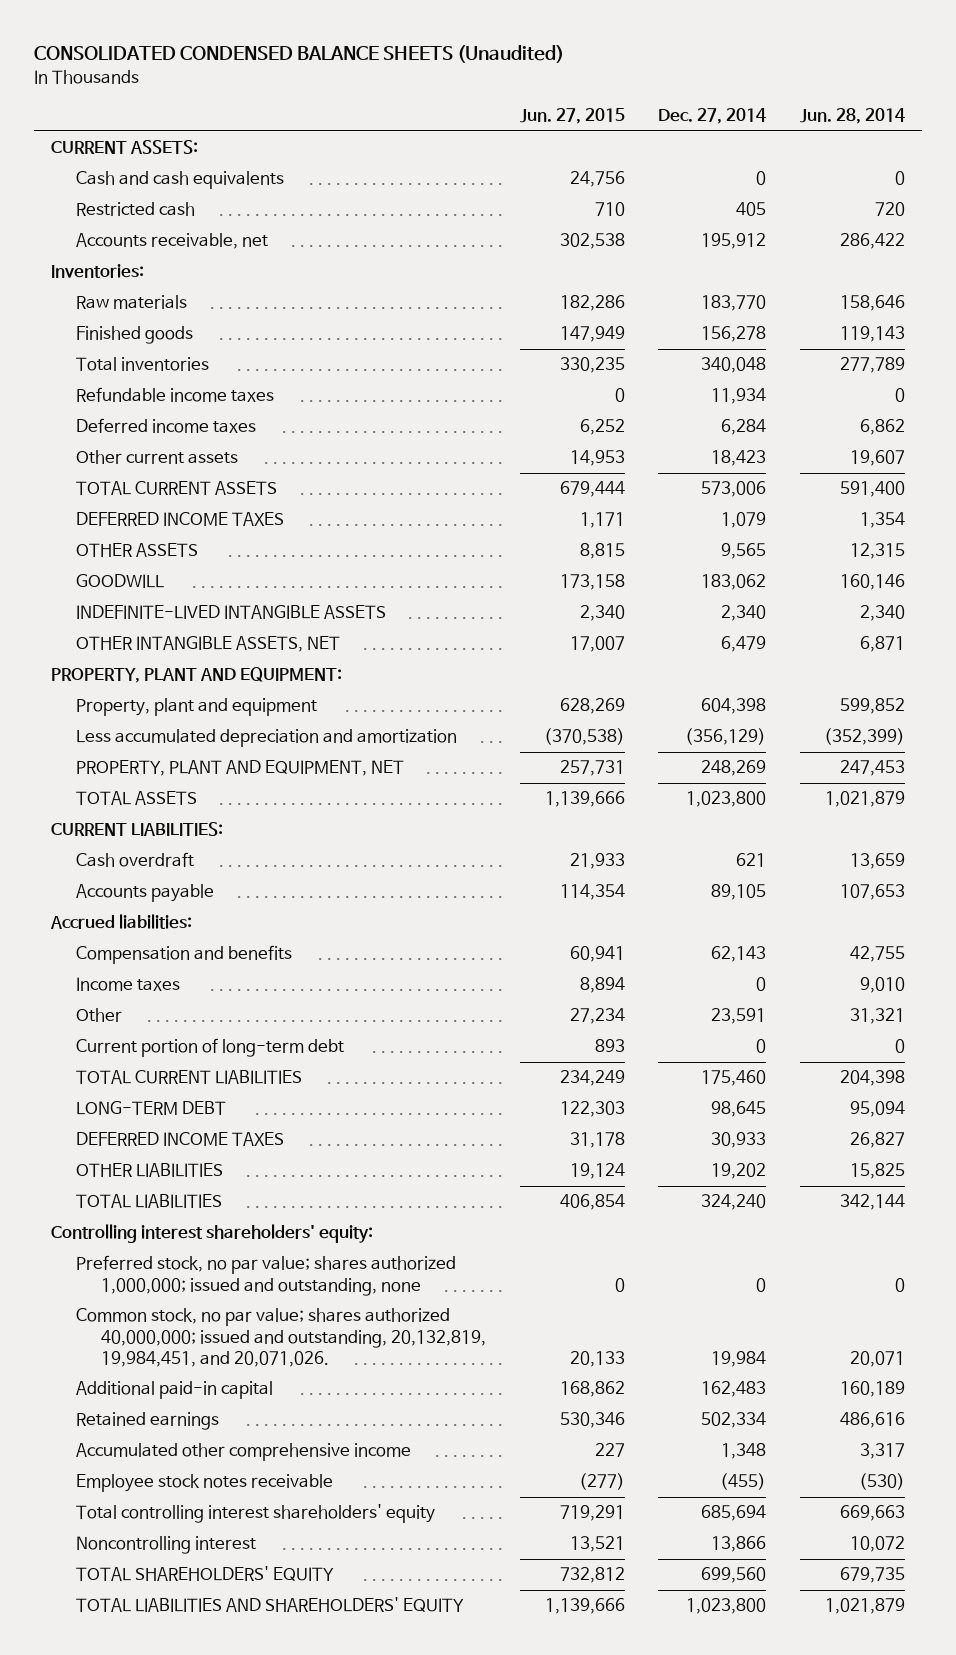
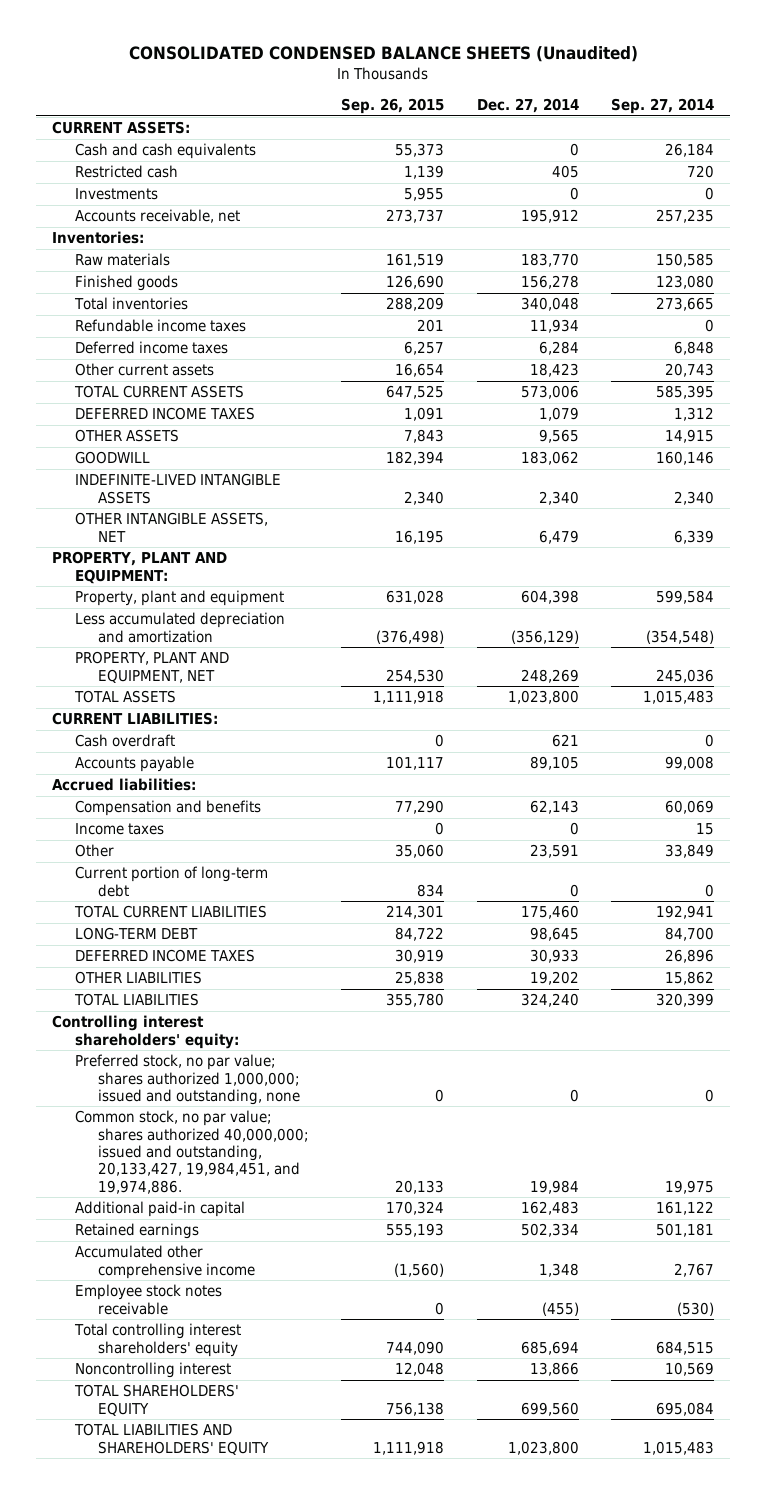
[519,108,625,125] Jun. 27, 2015 -> none
[799,108,905,125] Jun. 28, 2014 -> none
none -> [341,98,445,115] Sep. 26, 2015
none -> [610,98,714,115] Sep. 27, 2014
none -> [75,188,159,201] Investments
[76,1308,487,1367] Common stock, no par value; shares authorized 40,000,000; issued and outstanding, 20,132,819, 19,984,451, and 20,071,026. -> [75,1110,309,1194] Common stock, no par value; shares authorized 40,000,000; issued and outstanding, 20,133,427, 19,984,451, and 19,974,886.

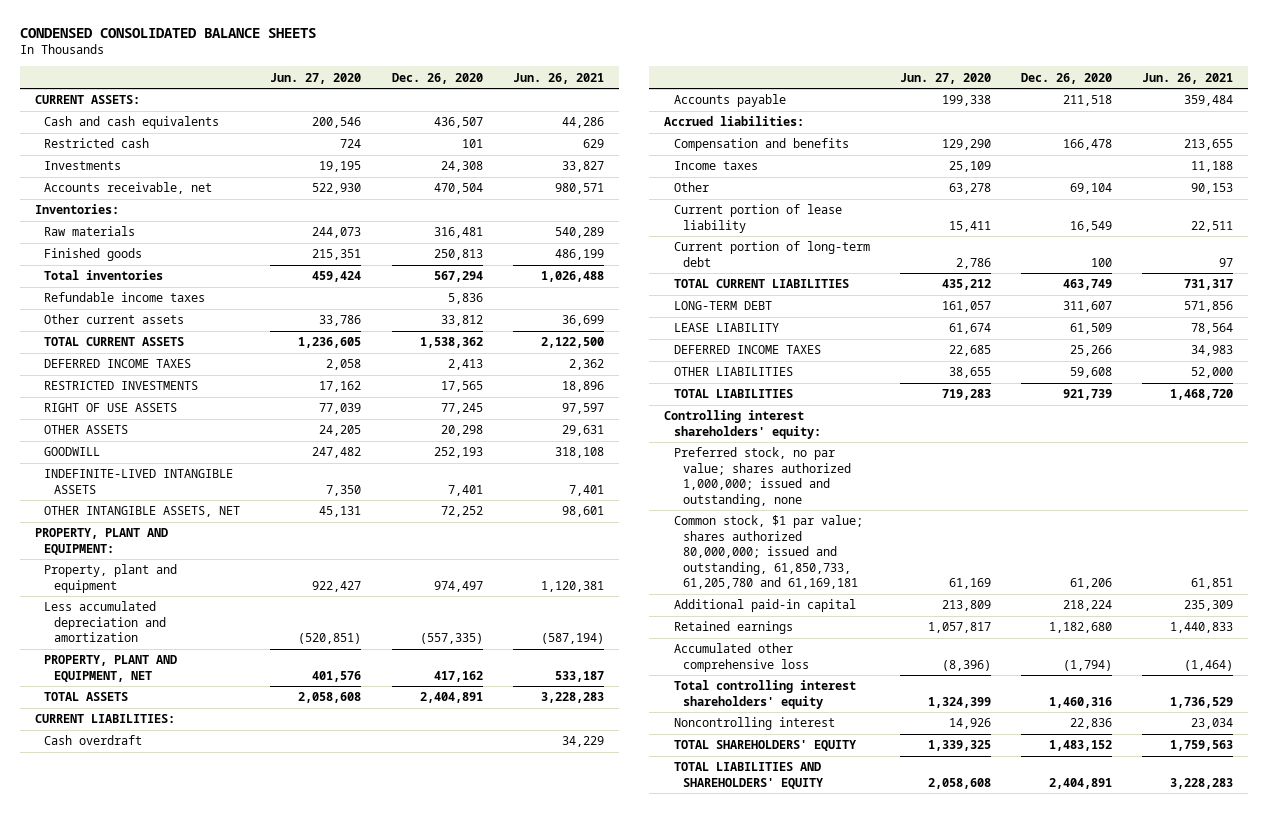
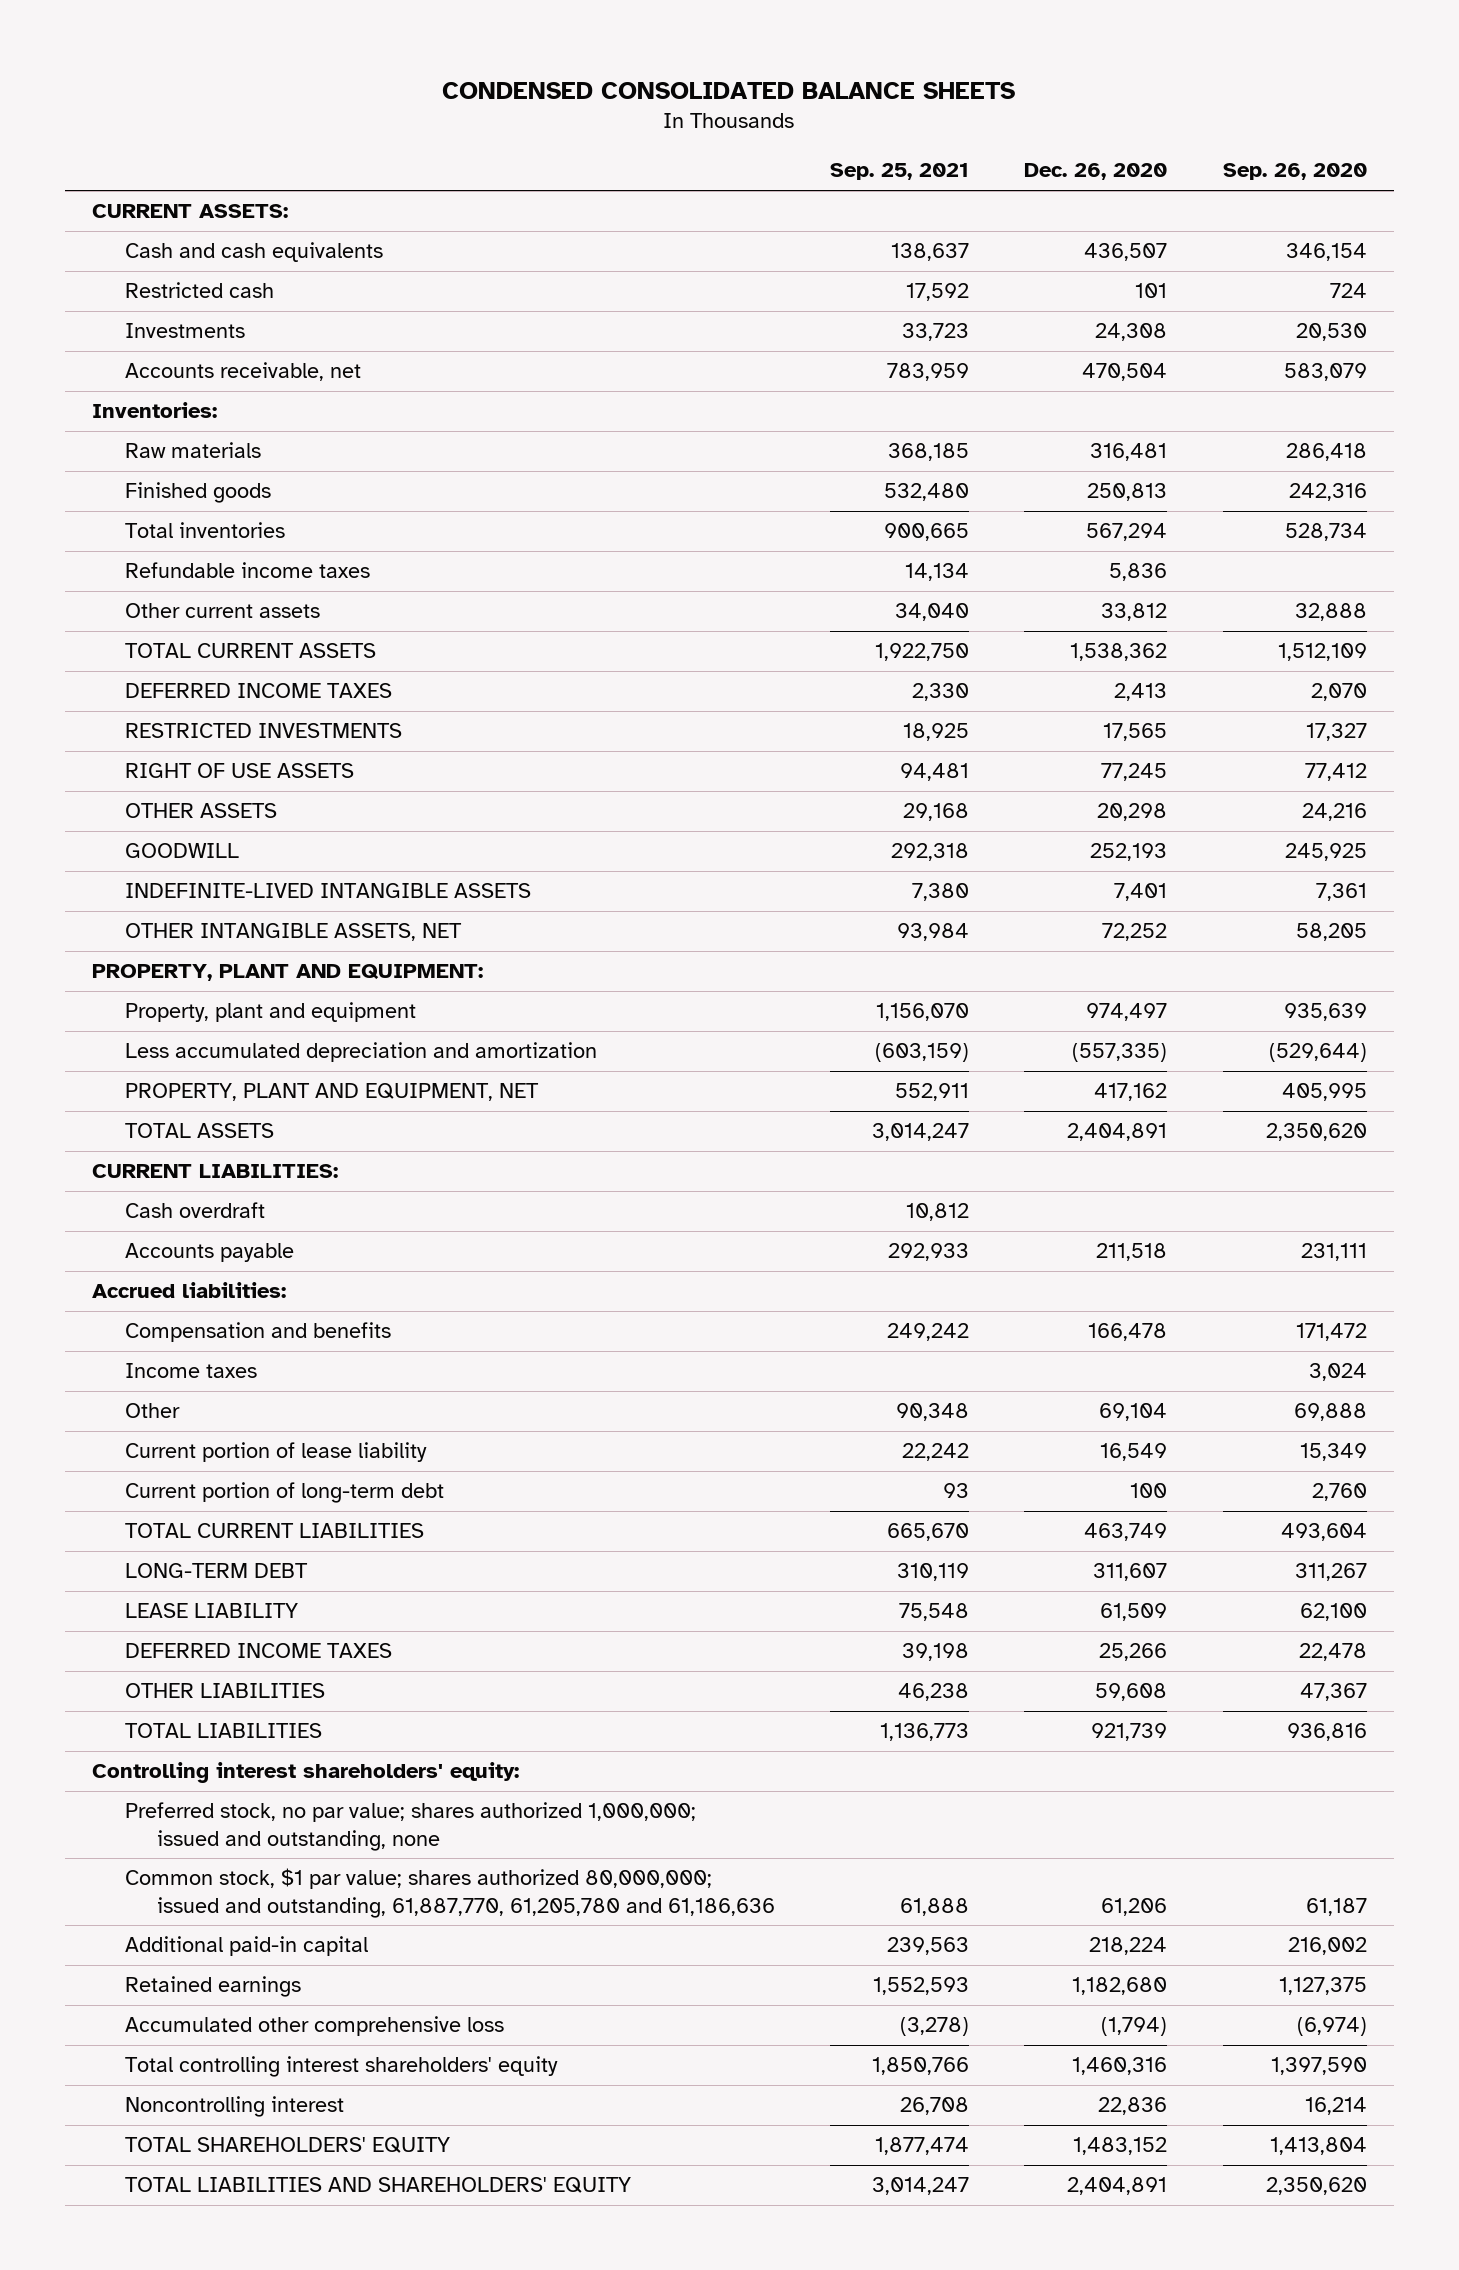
[270,72,362,84] Jun. 27, 2020 -> none
[512,72,604,84] Jun. 26, 2021 -> none
none -> [830,163,970,181] Sep. 25, 2021
none -> [1222,163,1367,181] Sep. 26, 2020
[673,515,863,590] Common stock, $1 par value; shares authorized 80,000,000; issued and outstanding, 61,850,733, 61,205,780 and 61,169,181 -> [124,1868,776,1918] Common stock, $1 par value; shares authorized 80,000,000; issued and outstanding, 61,887,770, 61,205,780 and 61,186,636

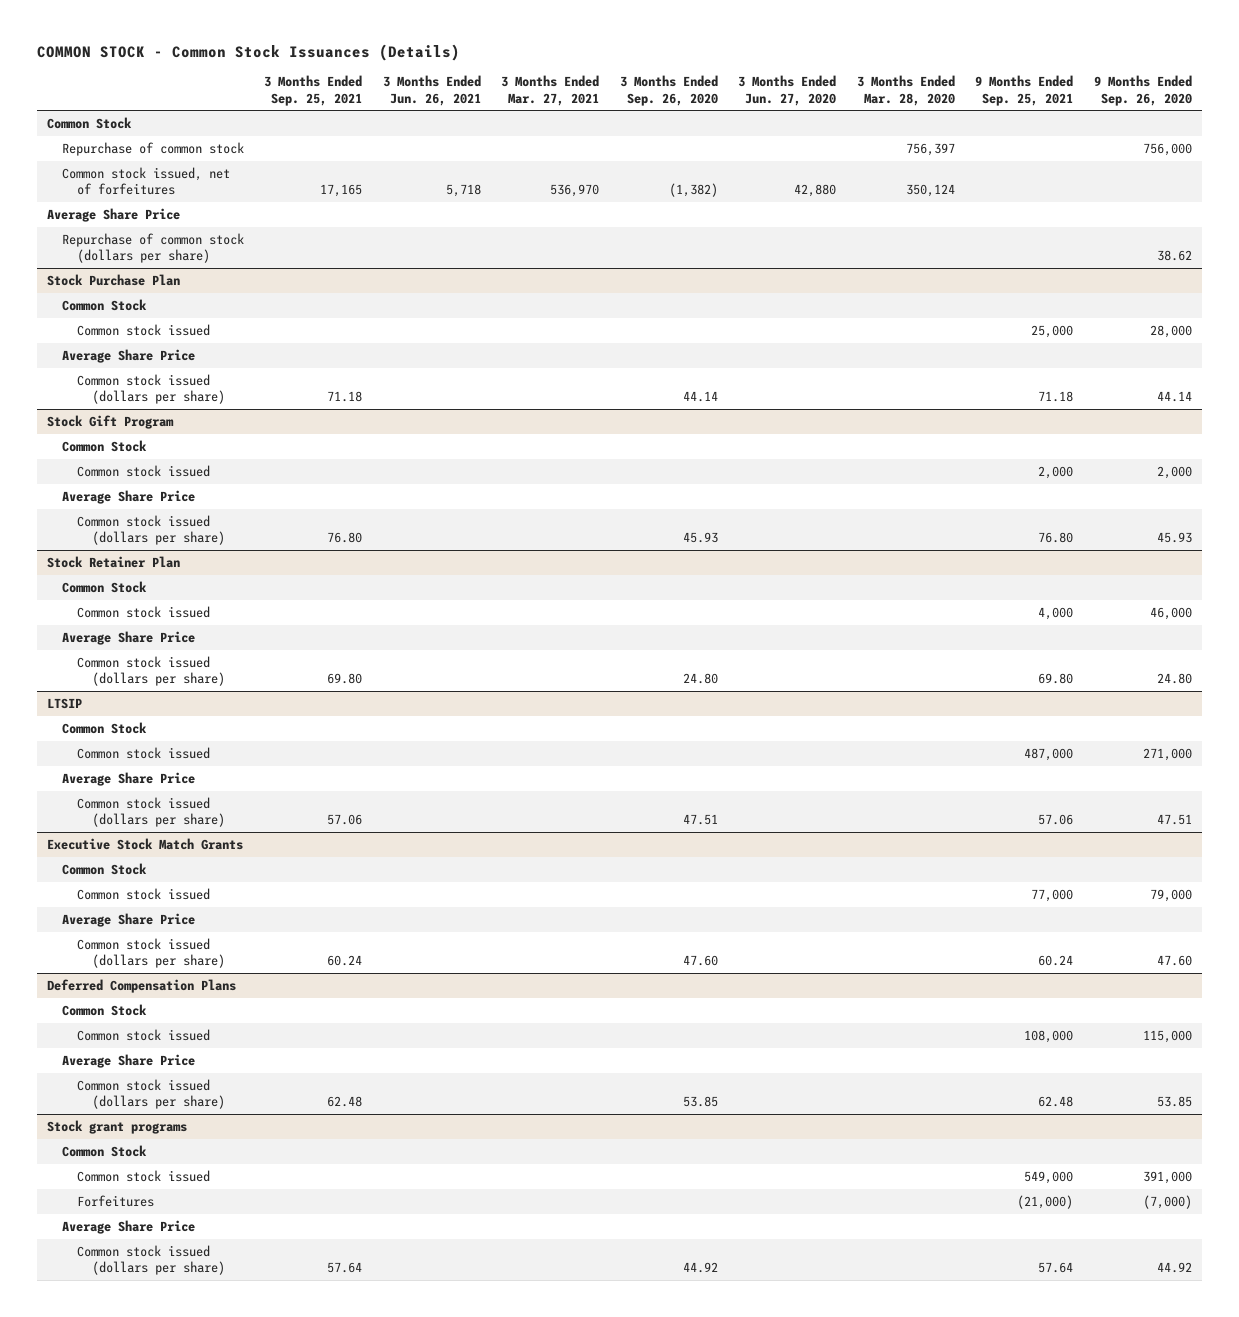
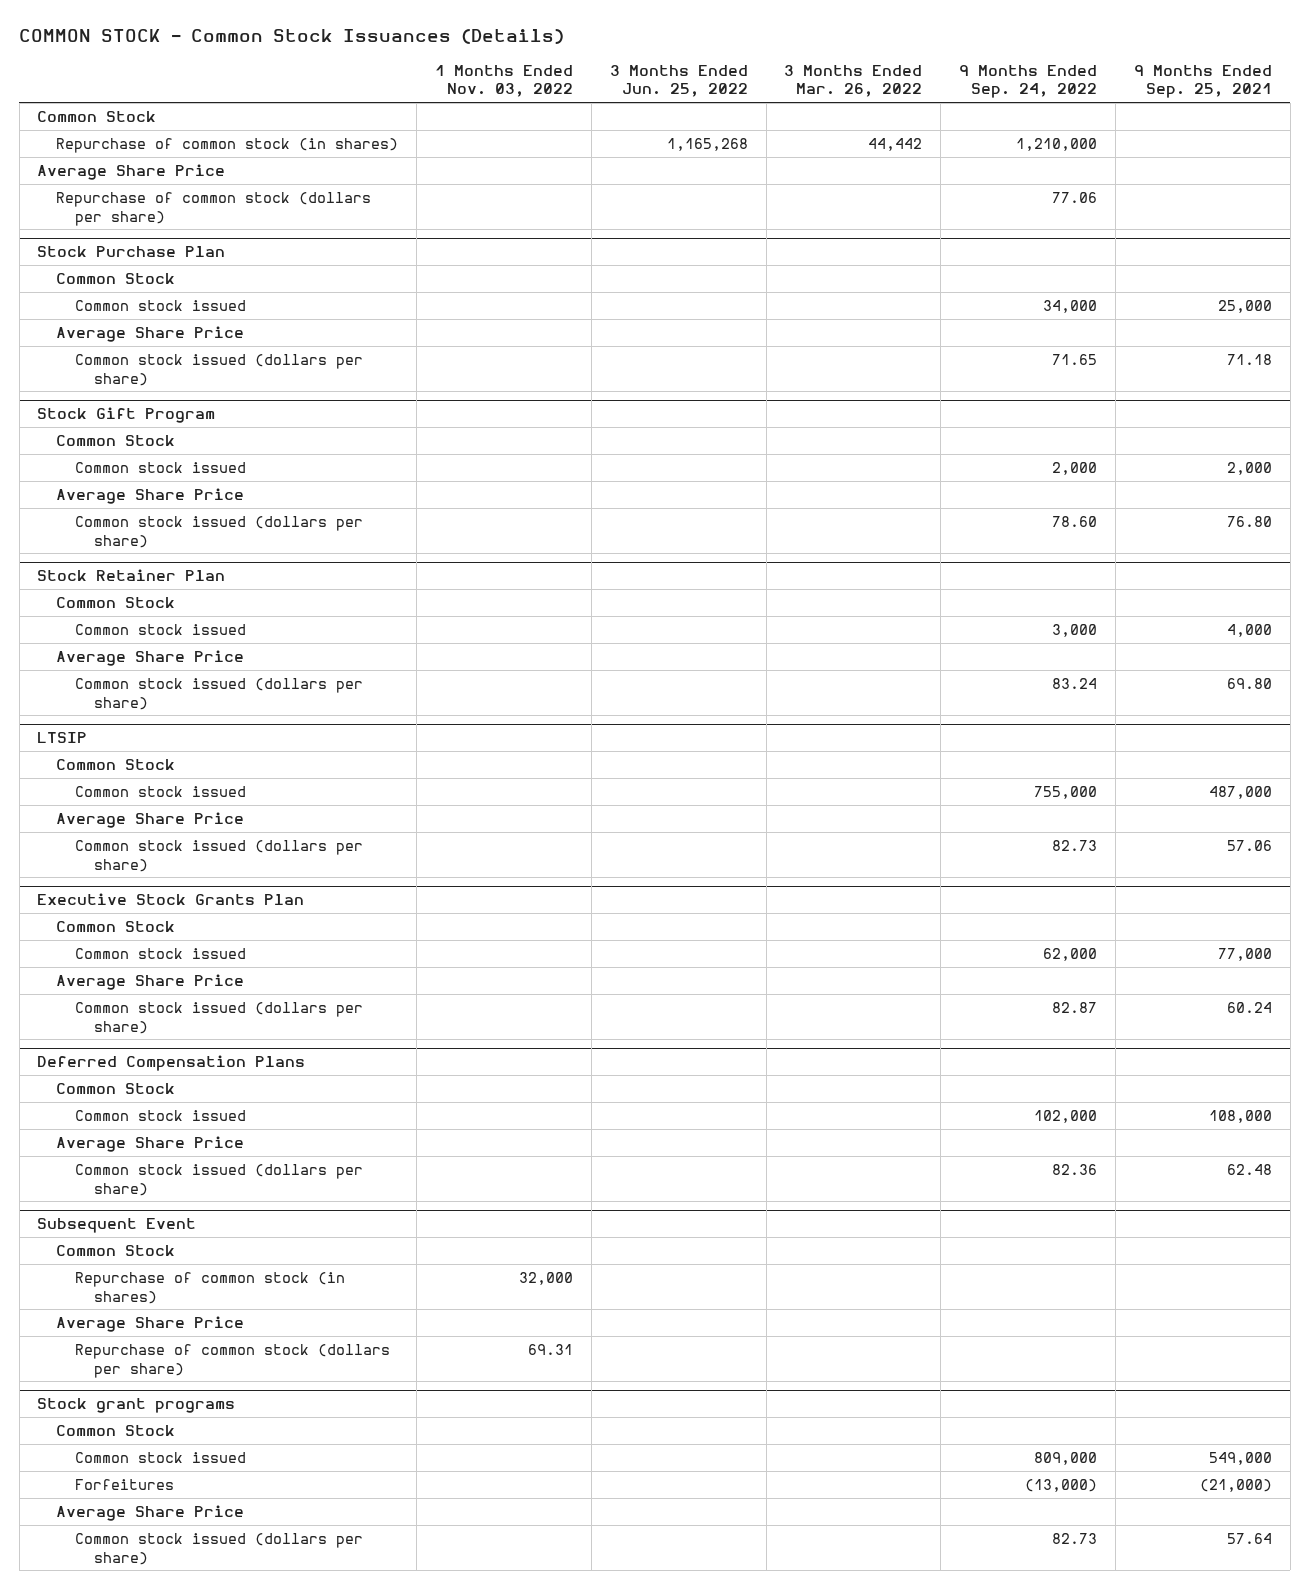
[264,75,363,106] 3 Months Ended Sep. 25, 2021 -> none
[382,75,481,106] 3 Months Ended Jun. 26, 2021 -> none
[501,75,600,106] 3 Months Ended Mar. 27, 2021 -> none
[619,75,718,106] 3 Months Ended Sep. 26, 2020 -> none
[738,75,837,106] 3 Months Ended Jun. 27, 2020 -> none
[856,75,955,106] 3 Months Ended Mar. 28, 2020 -> none
[1093,75,1192,106] 9 Months Ended Sep. 26, 2020 -> none
none -> [434,64,573,98] 1 Months Ended Nov. 03, 2022
none -> [609,64,748,98] 3 Months Ended Jun. 25, 2022
none -> [784,64,923,98] 3 Months Ended Mar. 26, 2022
none -> [959,64,1098,99] 9 Months Ended Sep. 24, 2022
[61,166,230,196] Common stock issued, net of forfeitures -> none
[61,141,244,156] Repurchase of common stock -> [56,138,399,154] Repurchase of common stock (in shares)
[46,837,243,850] Executive Stock Match Grants -> [37,893,305,906] Executive Stock Grants Plan
none -> [37,1218,197,1234] Subsequent Event
none -> [56,1245,176,1257] Common Stock
none -> [74,1272,345,1304] Repurchase of common stock (in shares)
none -> [56,1316,245,1333] Average Share Price
none -> [74,1344,390,1378] Repurchase of common stock (dollars per share)

